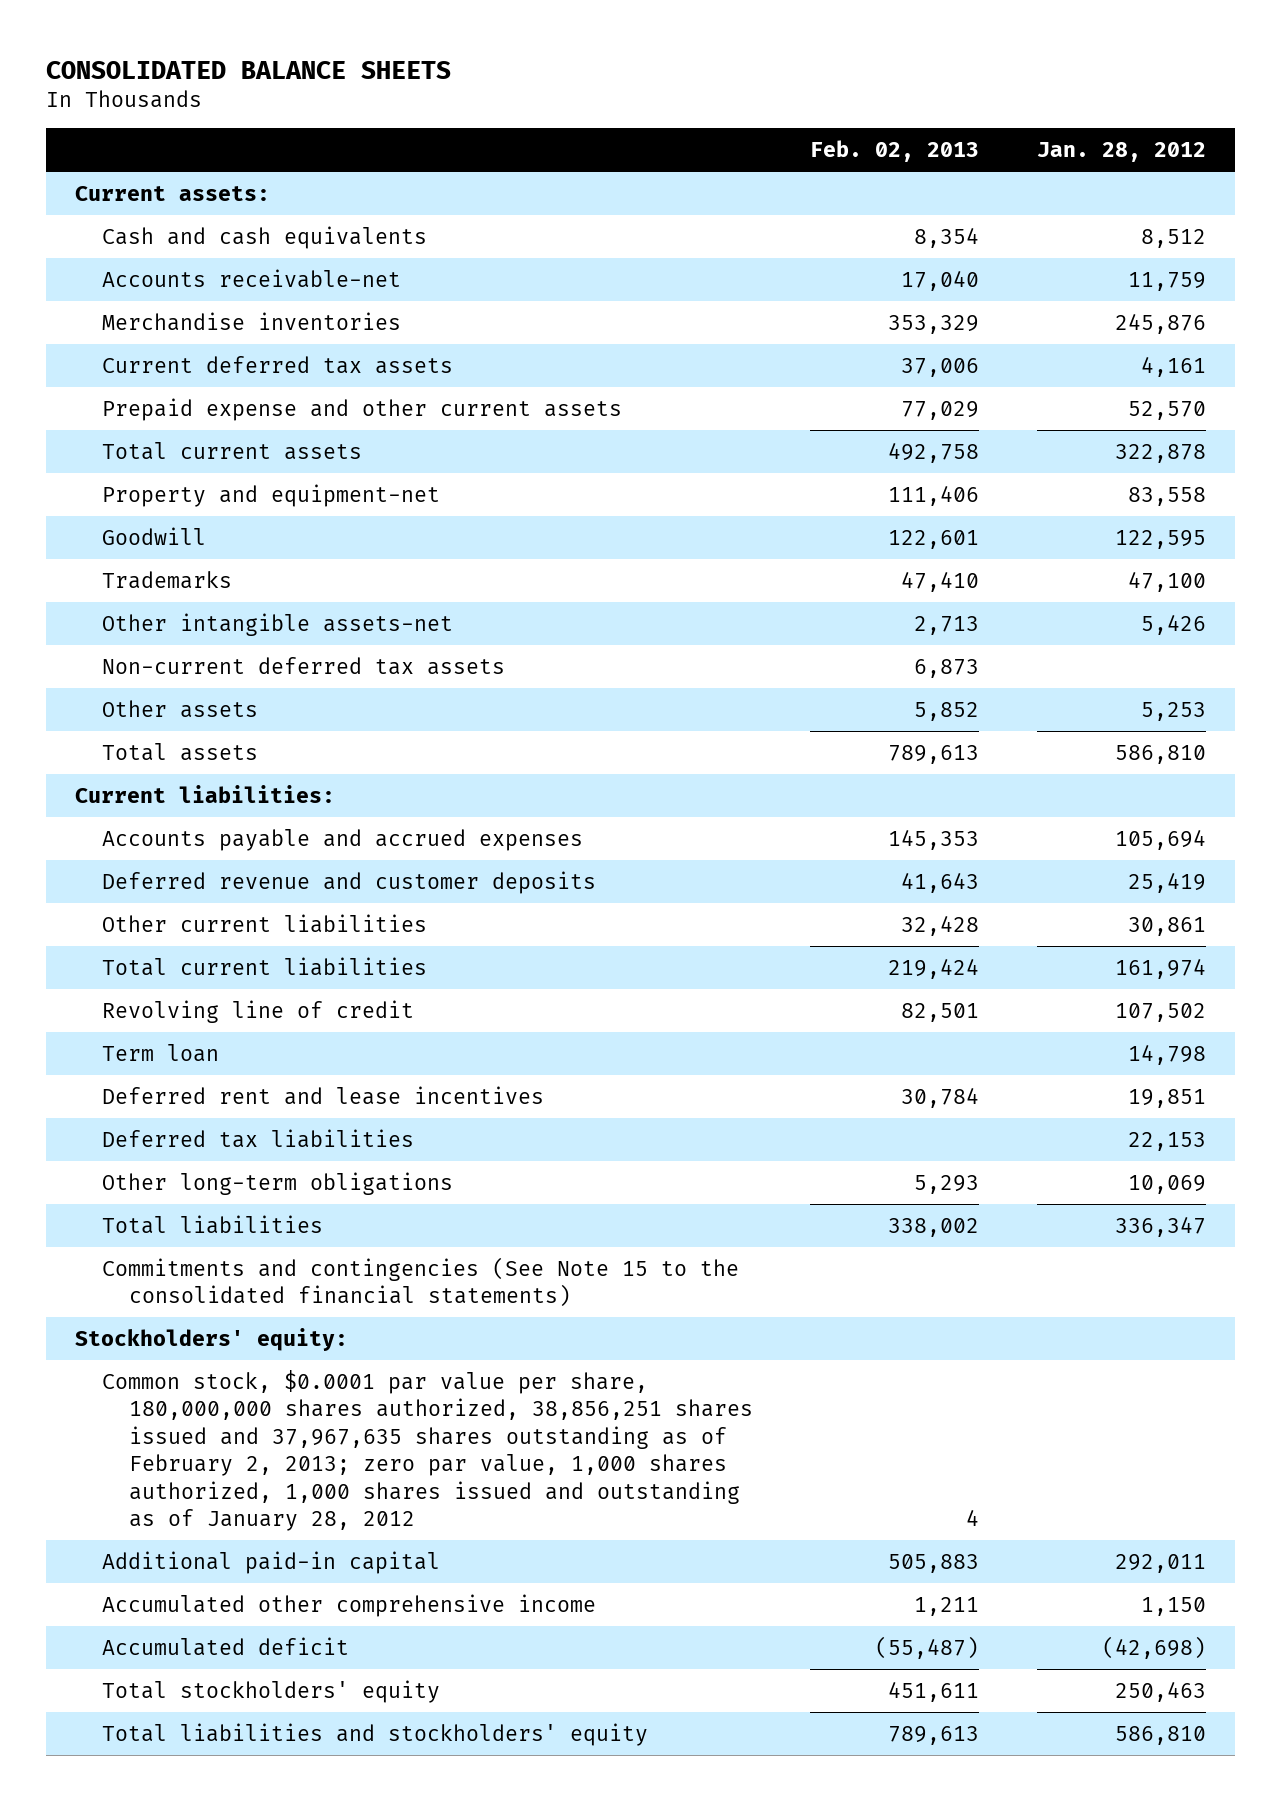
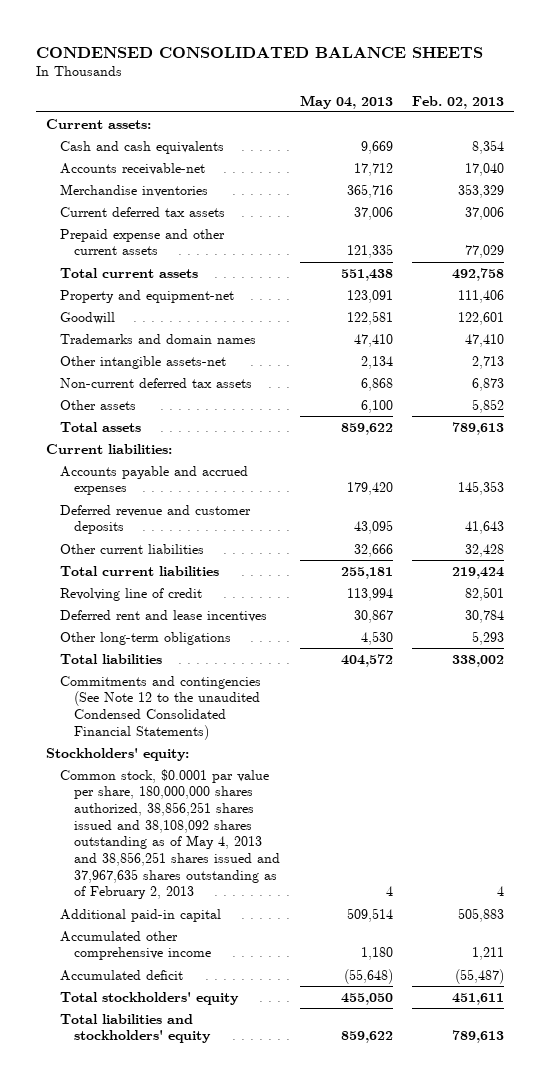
[45,60,451,79] CONSOLIDATED BALANCE SHEETS -> [36,46,484,58] CONDENSED CONSOLIDATED BALANCE SHEETS
[1036,142,1206,163] Jan. 28, 2012 -> none
none -> [299,94,393,109] May 04, 2013
[101,570,232,589] Trademarks -> [60,333,257,344] Trademarks and domain names
[101,1043,219,1062] Term loan -> none
[101,1128,414,1148] Deferred tax liabilities -> none
[101,1256,739,1308] Commitments and contingencies (See Note 15 to the consolidated financial statements) -> [60,675,262,740] Commitments and contingencies (See Note 12 to the unaudited Condensed Consolidated Financial Statements)
[101,1369,753,1531] Common stock, $0.0001 par value per share, 180,000,000 shares authorized, 38,856,251 shares issued and 37,967,635 shares outstanding as of February 2, 2013; zero par value, 1,000 shares authorized, 1,000 shares issued and outstanding as of January 28, 2012 -> [60,768,281,900] Common stock, $0.0001 par value per share, 180,000,000 shares authorized, 38,856,251 shares issued and 38,108,092 shares outstanding as of May 4, 2013 and 38,856,251 shares issued and 37,967,635 shares outstanding as of February 2, 2013

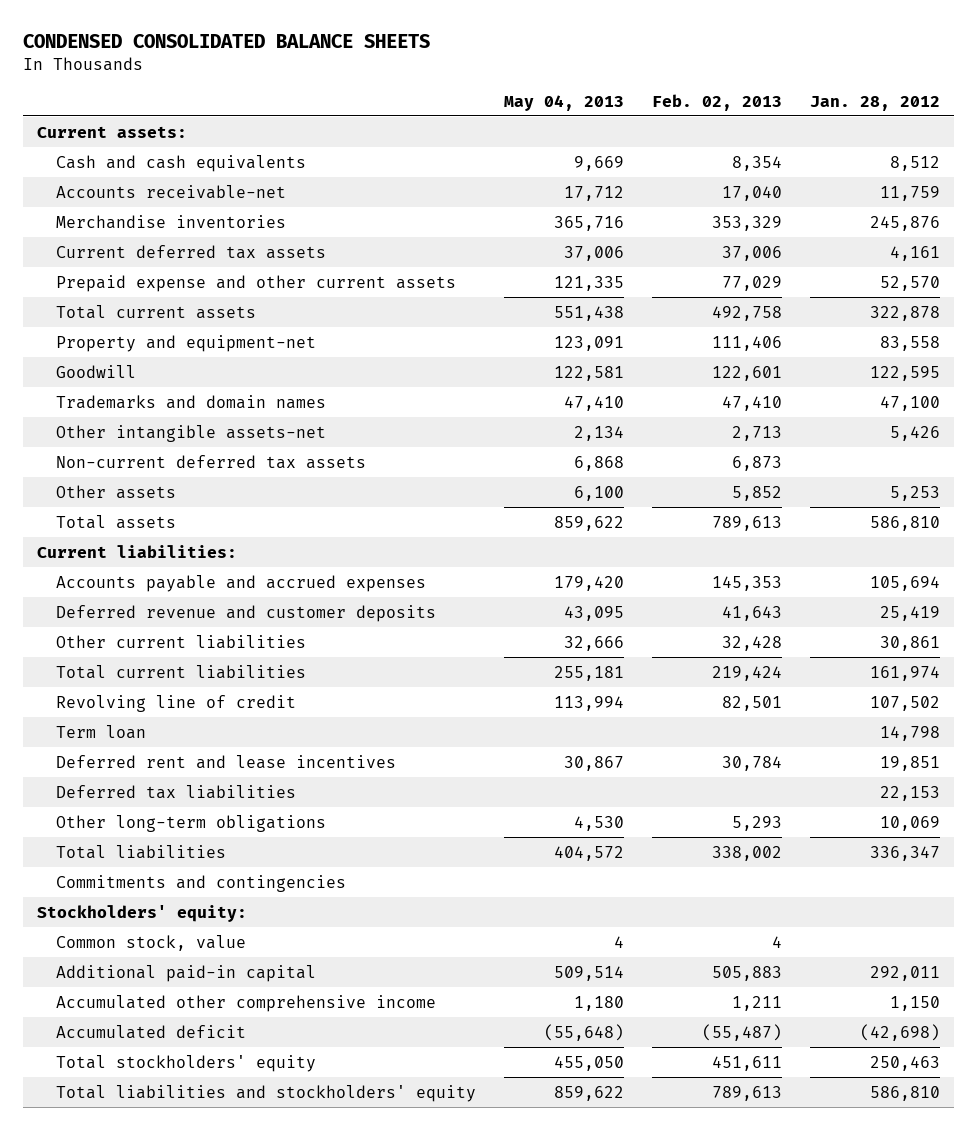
none -> [810,95,941,111] Jan. 28, 2012
none -> [56,724,147,739] Term loan
none -> [56,784,297,799] Deferred tax liabilities
[60,675,262,740] Commitments and contingencies (See Note 12 to the unaudited Condensed Consolidated Financial Statements) -> [56,874,347,892] Commitments and contingencies
[60,768,281,900] Common stock, $0.0001 par value per share, 180,000,000 shares authorized, 38,856,251 shares issued and 38,108,092 shares outstanding as of May 4, 2013 and 38,856,251 shares issued and 37,967,635 shares outstanding as of February 2, 2013 -> [56,934,247,951] Common stock, value

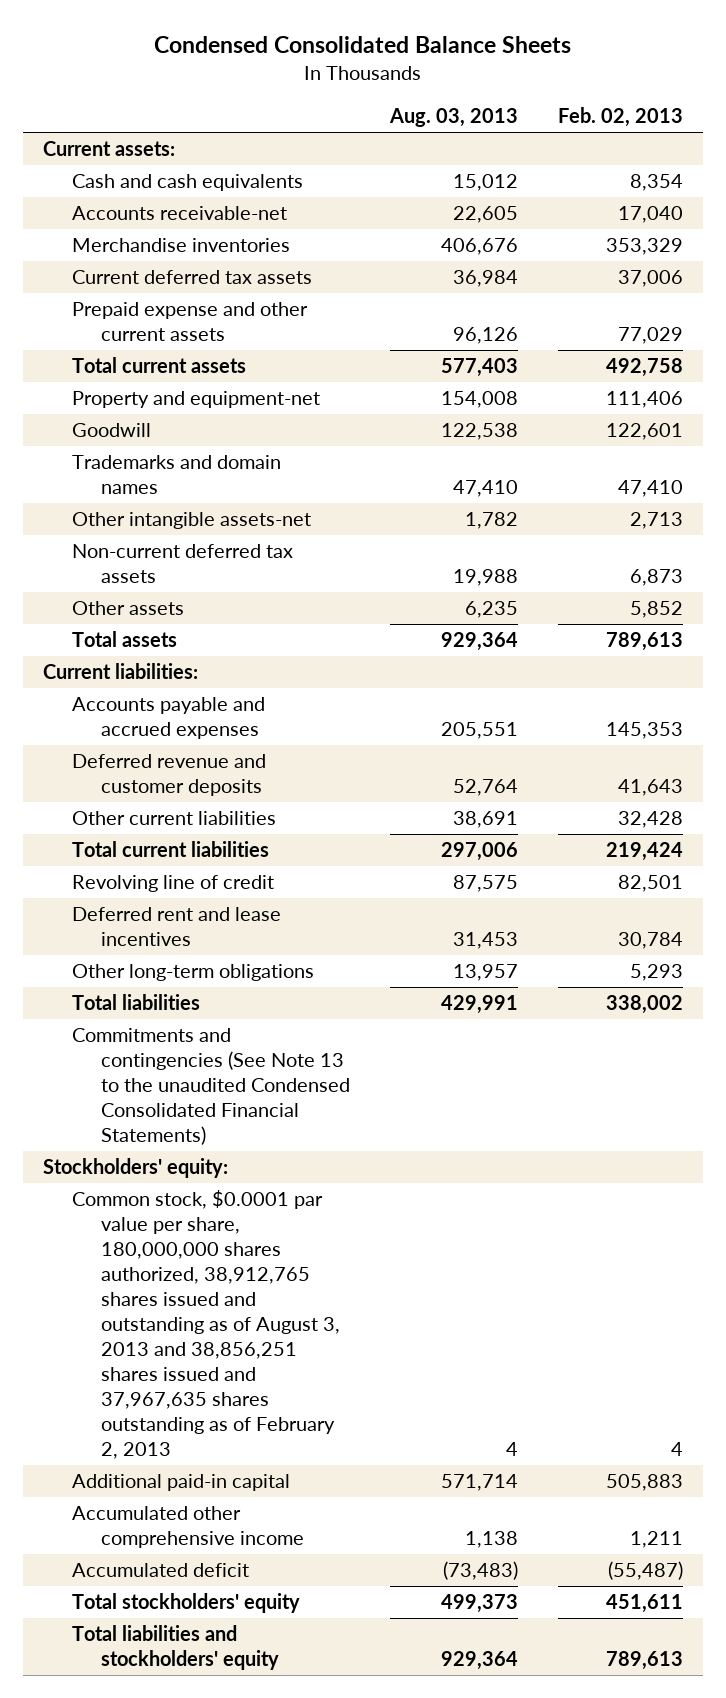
[23,34,431,49] CONDENSED CONSOLIDATED BALANCE SHEETS -> [154,36,572,54] Condensed Consolidated Balance Sheets
[504,94,625,111] May 04, 2013 -> none
[810,95,941,111] Jan. 28, 2012 -> none
none -> [388,108,518,128] Aug. 03, 2013
[56,724,147,739] Term loan -> none
[56,784,297,799] Deferred tax liabilities -> none
[56,874,347,892] Commitments and contingencies -> [71,1028,350,1146] Commitments and contingencies (See Note 13 to the unaudited Condensed Consolidated Financial Statements)
[56,934,247,951] Common stock, value -> [71,1190,340,1460] Common stock, $0.0001 par value per share, 180,000,000 shares authorized, 38,912,765 shares issued and outstanding as of August 3, 2013 and 38,856,251 shares issued and 37,967,635 shares outstanding as of February 2, 2013

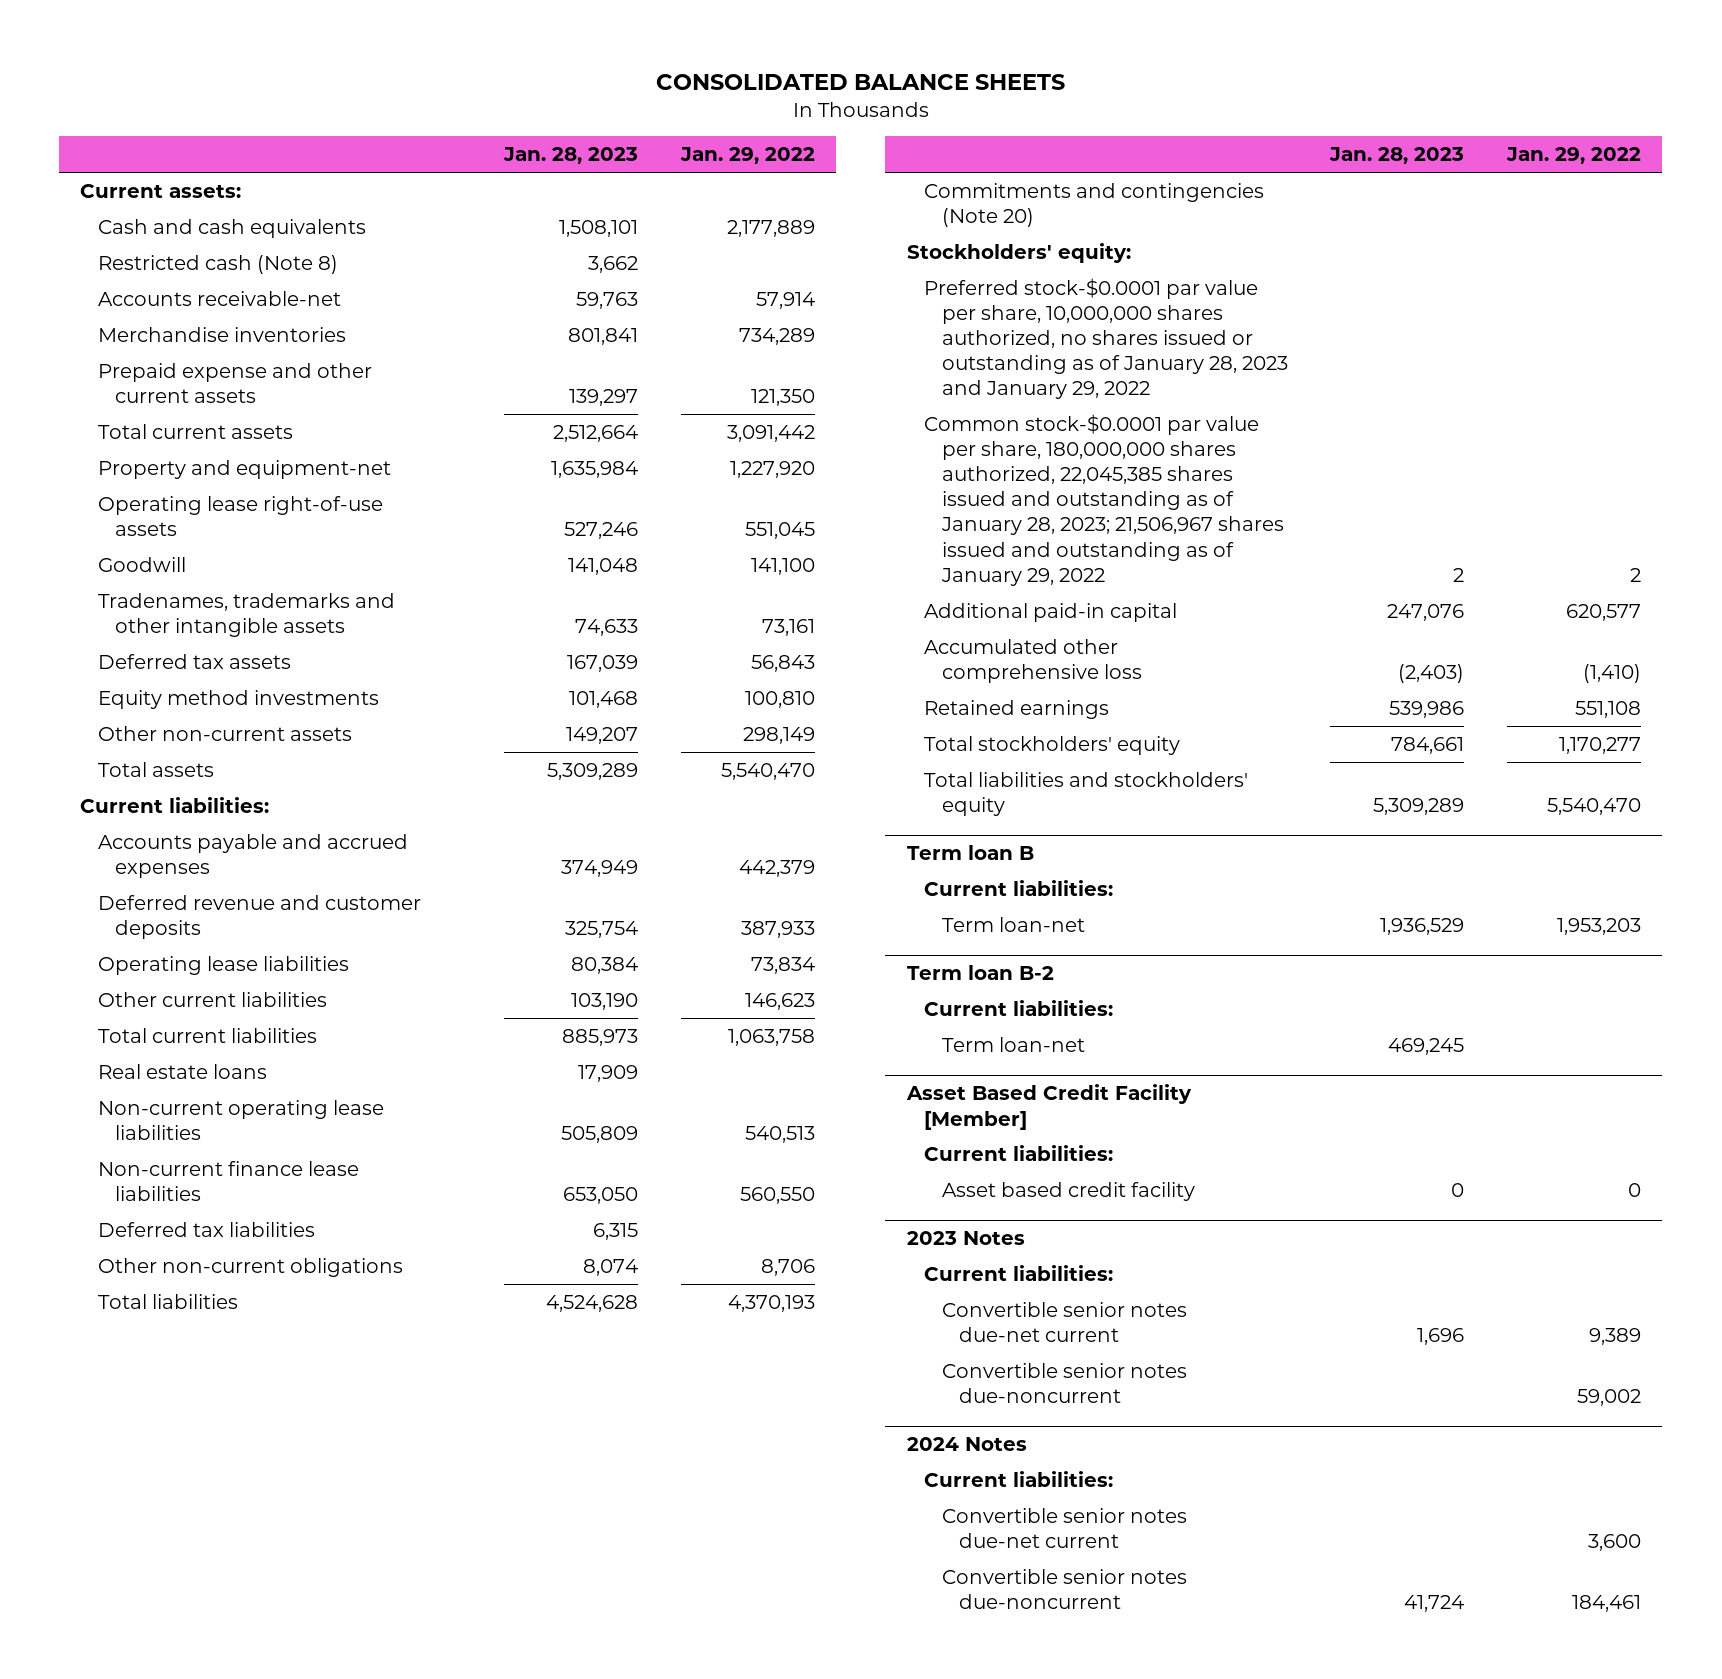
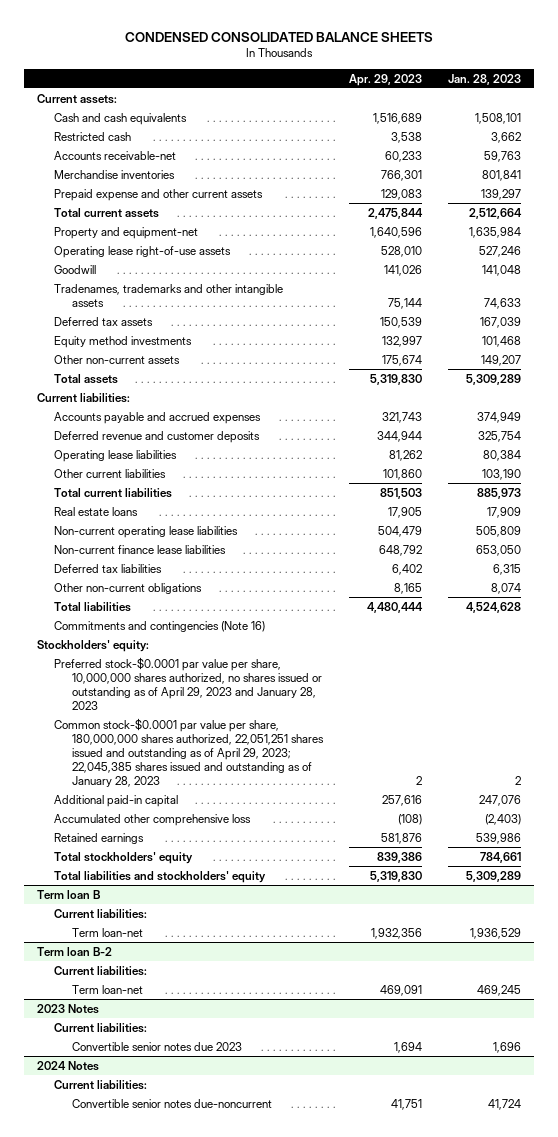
[655,73,1065,90] CONSOLIDATED BALANCE SHEETS -> [125,31,434,42] CONDENSED CONSOLIDATED BALANCE SHEETS
[679,147,815,165] Jan. 29, 2022 -> none
none -> [348,73,422,86] Apr. 29, 2023
[97,254,338,274] Restricted cash (Note 8) -> [54,131,132,141] Restricted cash
[924,182,1265,227] Commitments and contingencies (Note 20) -> [54,620,266,632] Commitments and contingencies (Note 16)
[924,277,1288,400] Preferred stock-$0.0001 par value per share, 10,000,000 shares authorized, no shares issued or outstanding as of January 28, 2023 and January 29, 2022 -> [54,656,322,710] Preferred stock-$0.0001 par value per share, 10,000,000 shares authorized, no shares issued or outstanding as of April 29, 2023 and January 28, 2023
[924,413,1284,586] Common stock-$0.0001 par value per share, 180,000,000 shares authorized, 22,045,385 shares issued and outstanding as of January 28, 2023; 21,506,967 shares issued and outstanding as of January 29, 2022 -> [54,717,324,787] Common stock-$0.0001 par value per share, 180,000,000 shares authorized, 22,051,251 shares issued and outstanding as of April 29, 2023; 22,045,385 shares issued and outstanding as of January 28, 2023
[905,1084,1192,1130] Asset Based Credit Facility [Member] -> none
[924,1144,1114,1161] Current liabilities: -> none
[941,1181,1195,1201] Asset based credit facility -> none
[941,1362,1187,1403] Convertible senior notes due-noncurrent -> none
[941,1301,1187,1342] Convertible senior notes due-net current -> [71,1041,242,1051] Convertible senior notes due 2023
[941,1507,1187,1548] Convertible senior notes due-net current -> none

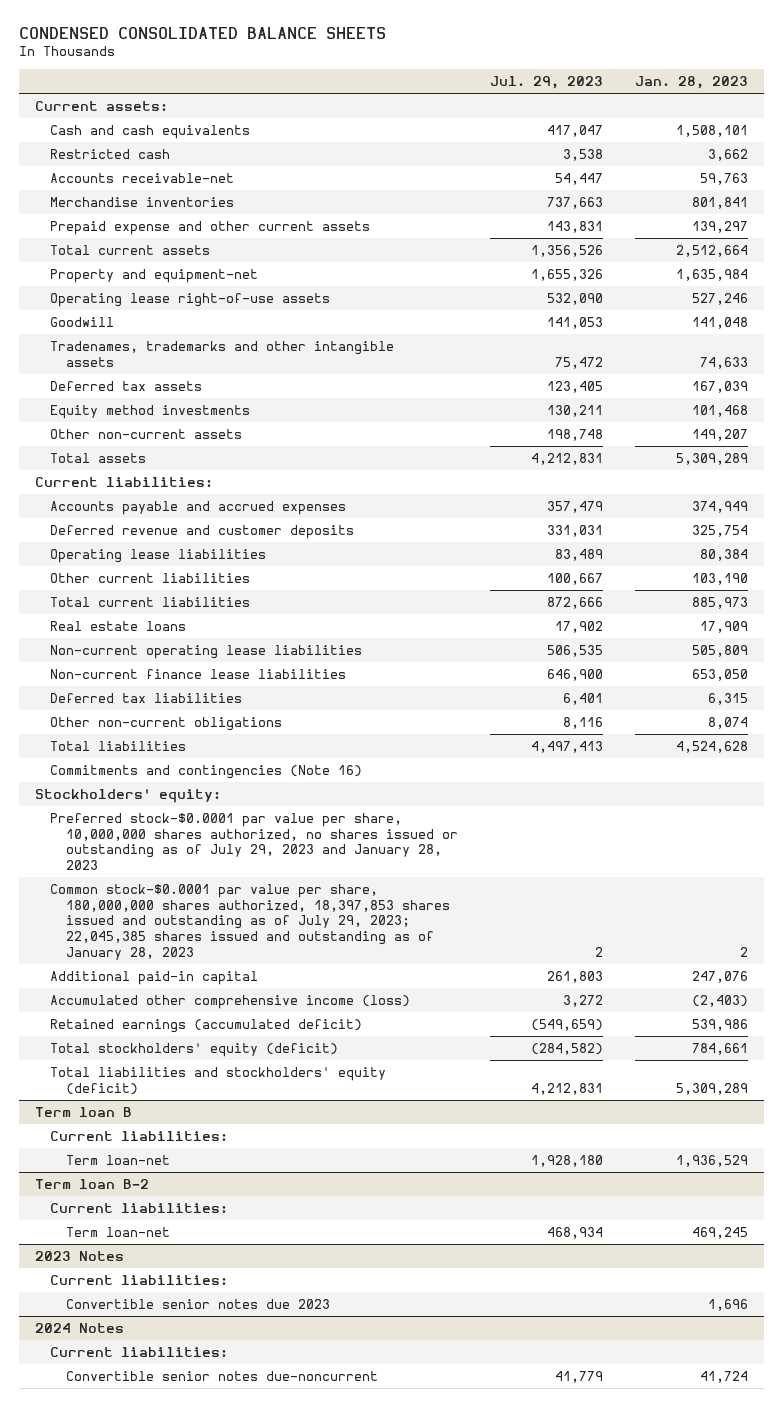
[348,73,422,86] Apr. 29, 2023 -> none
none -> [489,76,603,90] Jul. 29, 2023
[54,656,322,710] Preferred stock-$0.0001 par value per share, 10,000,000 shares authorized, no shares issued or outstanding as of April 29, 2023 and January 28, 2023 -> [50,812,458,871] Preferred stock-$0.0001 par value per share, 10,000,000 shares authorized, no shares issued or outstanding as of July 29, 2023 and January 28, 2023
[54,717,324,787] Common stock-$0.0001 par value per share, 180,000,000 shares authorized, 22,051,251 shares issued and outstanding as of April 29, 2023; 22,045,385 shares issued and outstanding as of January 28, 2023 -> [50,883,450,960] Common stock-$0.0001 par value per share, 180,000,000 shares authorized, 18,397,853 shares issued and outstanding as of July 29, 2023; 22,045,385 shares issued and outstanding as of January 28, 2023
[54,813,252,826] Accumulated other comprehensive loss -> [50,994,411,1009] Accumulated other comprehensive income (loss)
[54,832,145,844] Retained earnings -> [50,1018,363,1033] Retained earnings (accumulated deficit)
[54,851,194,864] Total stockholders' equity -> [50,1042,339,1057] Total stockholders' equity (deficit)
[54,870,267,883] Total liabilities and stockholders' equity -> [50,1066,387,1095] Total liabilities and stockholders' equity (deficit)

